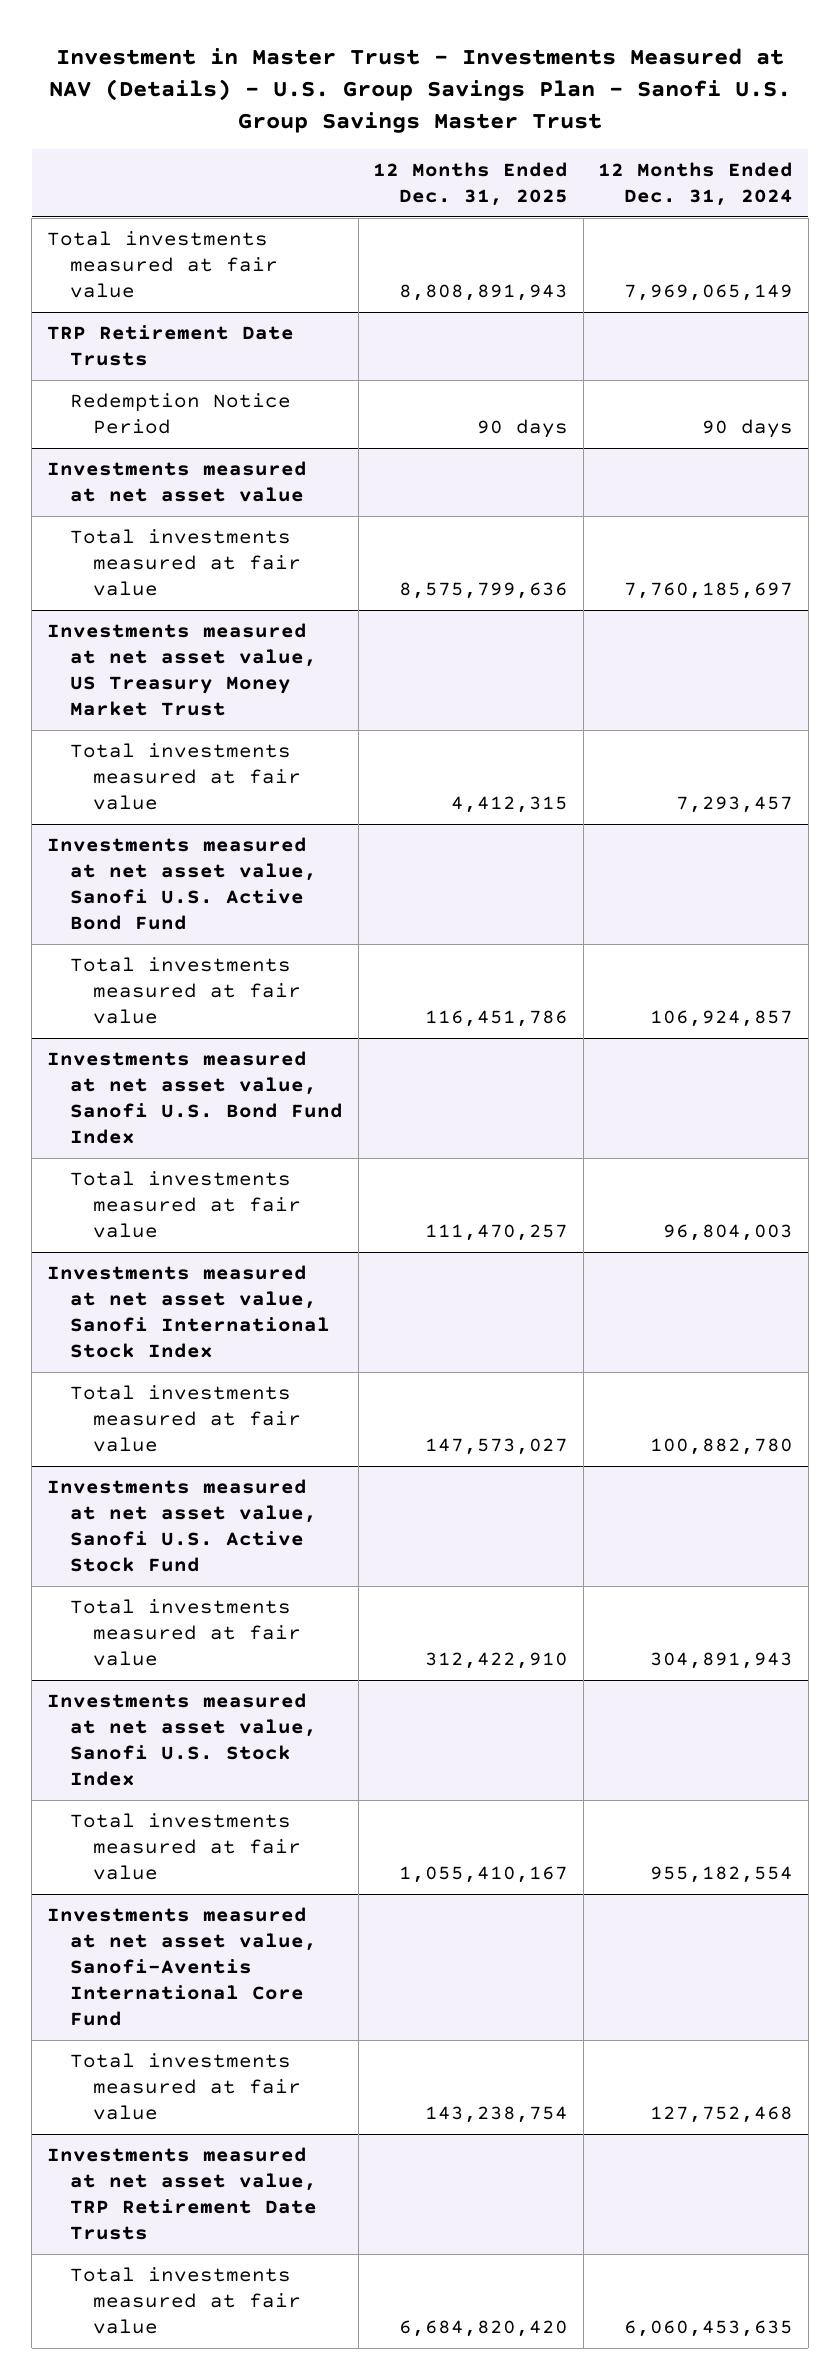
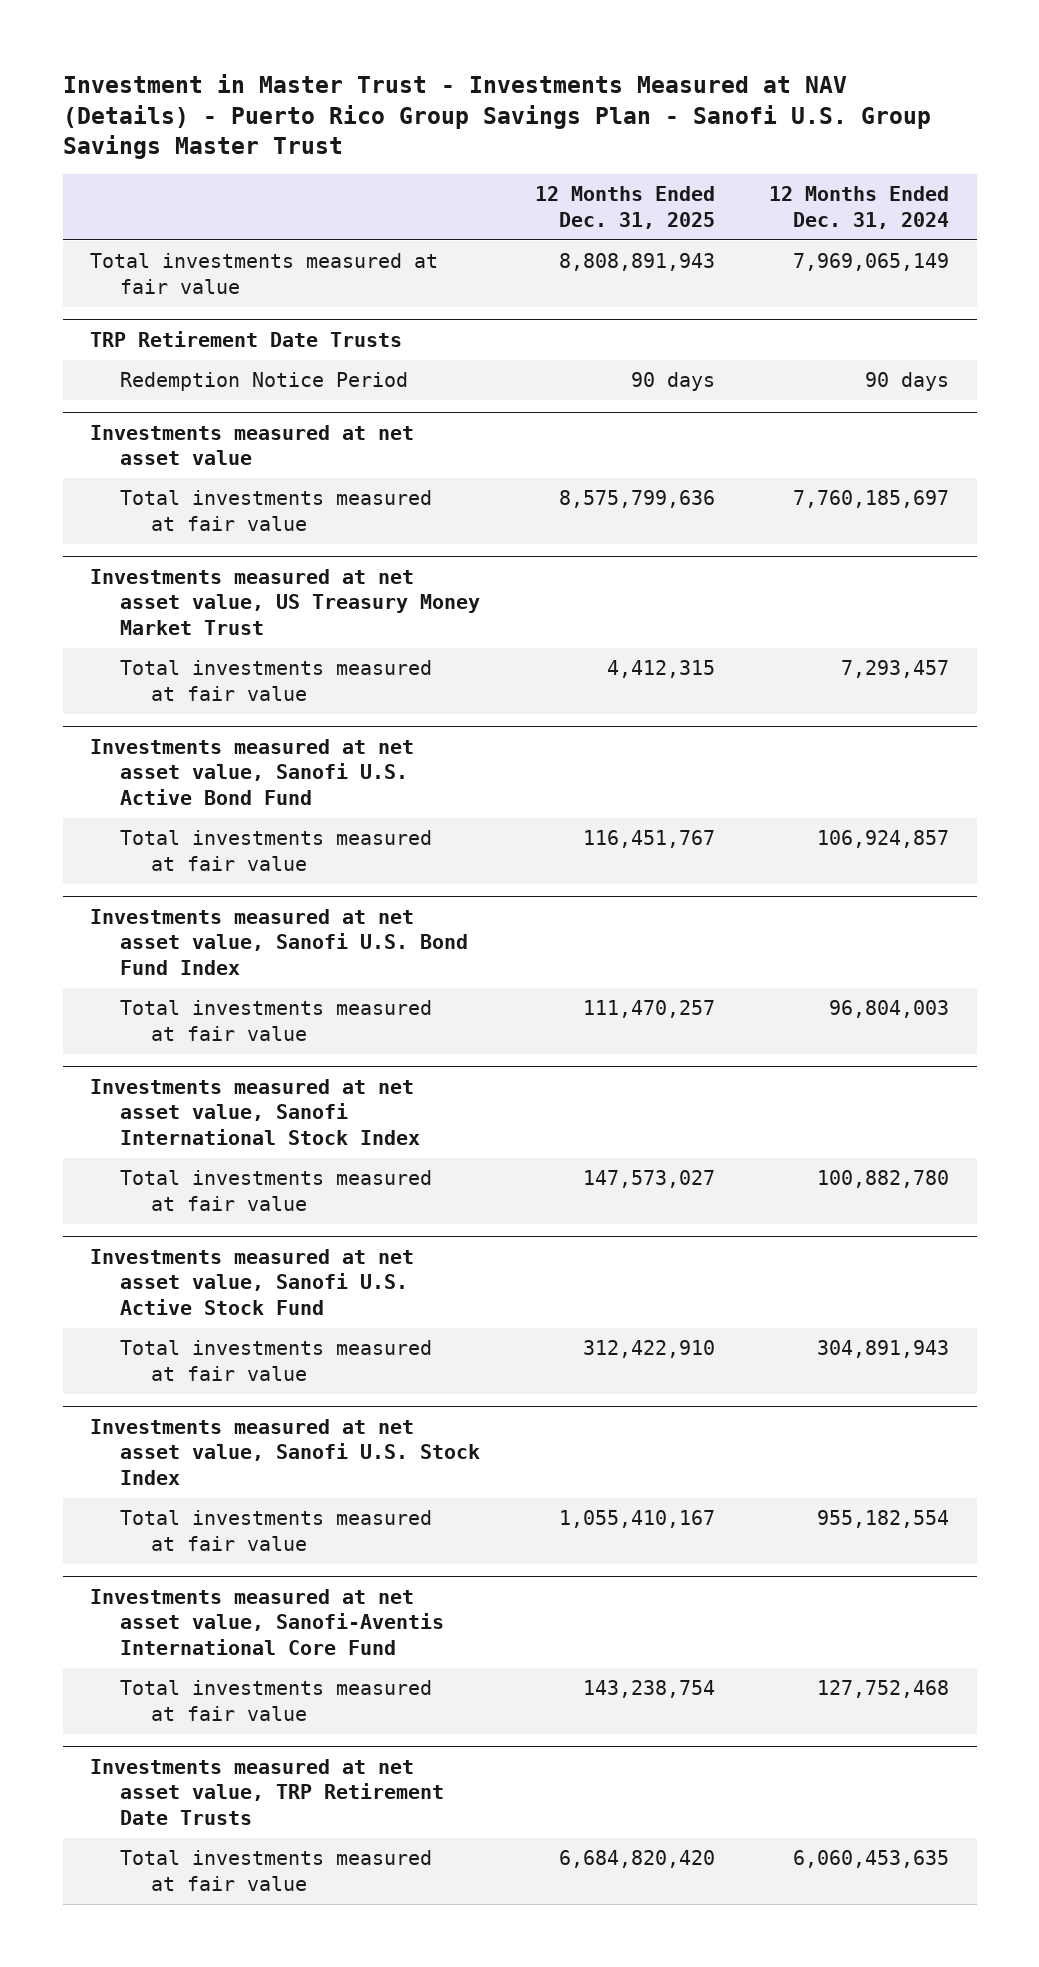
[49,47,792,134] Investment in Master Trust - Investments Measured at NAV (Details) - U.S. Group Savings Plan - Sanofi U.S. Group Savings Master Trust -> [62,74,931,160] Investment in Master Trust - Investments Measured at NAV (Details) - Puerto Rico Group Savings Plan - Sanofi U.S. Group Savings Master Trust
[425,1010,569,1028] 116,451,786 -> [582,830,715,849] 116,451,767

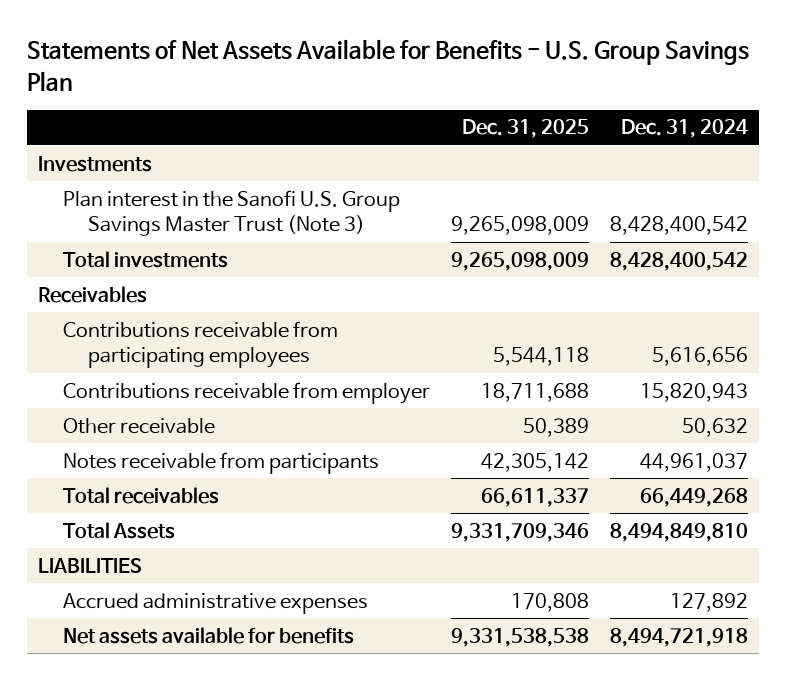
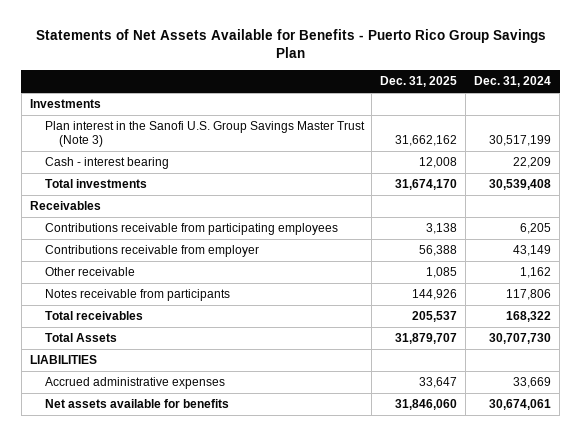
[27,39,750,91] Statements of Net Assets Available for Benefits - U.S. Group Savings Plan -> [35,28,546,59] Statements of Net Assets Available for Benefits - Puerto Rico Group Savings Plan
[451,216,590,236] 9,265,098,009 -> [395,135,458,147] 31,662,162
[610,216,749,236] 8,428,400,542 -> [489,135,552,147] 30,517,199
none -> [44,157,169,170] Cash - interest bearing
[451,251,590,271] 9,265,098,009 -> [395,179,458,191] 31,674,170
[610,251,749,271] 8,428,400,542 -> [489,179,552,191] 30,539,408
[493,347,590,367] 5,544,118 -> [426,223,458,235] 3,138
[652,347,749,367] 5,616,656 -> [520,223,552,235] 6,205
[481,382,590,402] 18,711,688 -> [419,245,458,257] 56,388
[640,382,749,402] 15,820,943 -> [513,245,552,257] 43,149
[523,417,590,437] 50,389 -> [426,267,458,279] 1,085
[682,417,749,437] 50,632 -> [520,267,552,279] 1,162
[481,452,590,472] 42,305,142 -> [412,289,458,301] 144,926
[640,452,749,472] 44,961,037 -> [506,289,552,301] 117,806
[481,487,590,507] 66,611,337 -> [412,311,458,323] 205,537
[640,487,749,507] 66,449,268 -> [506,311,552,323] 168,322
[451,522,590,542] 9,331,709,346 -> [395,333,458,345] 31,879,707
[610,522,749,542] 8,494,849,810 -> [489,333,552,345] 30,707,730
[511,592,590,612] 170,808 -> [419,377,458,389] 33,647
[670,592,749,612] 127,892 -> [513,377,552,389] 33,669
[451,627,590,647] 9,331,538,538 -> [395,399,458,411] 31,846,060
[610,627,749,647] 8,494,721,918 -> [489,399,552,411] 30,674,061

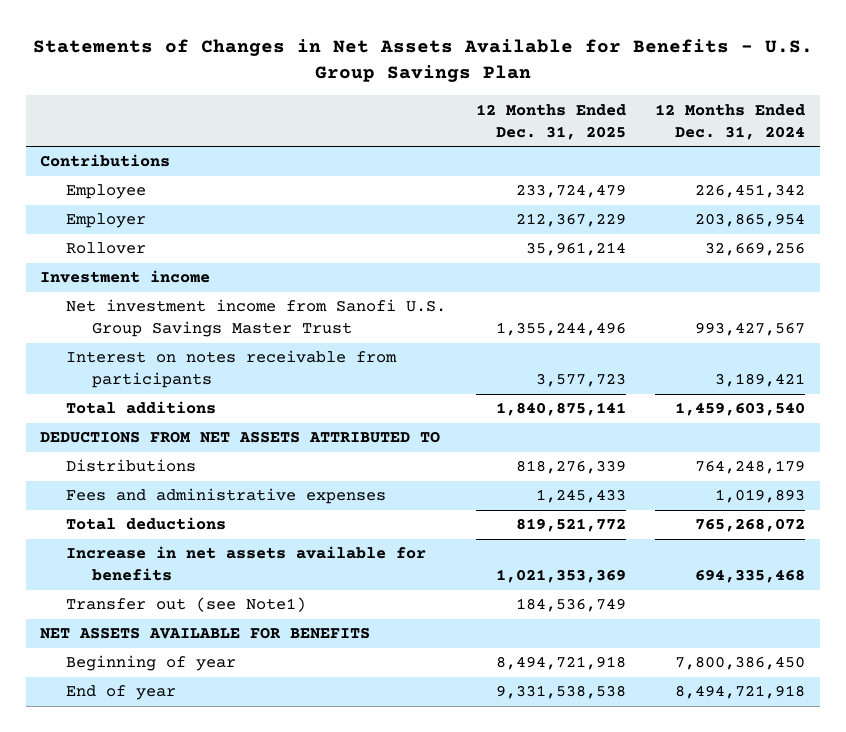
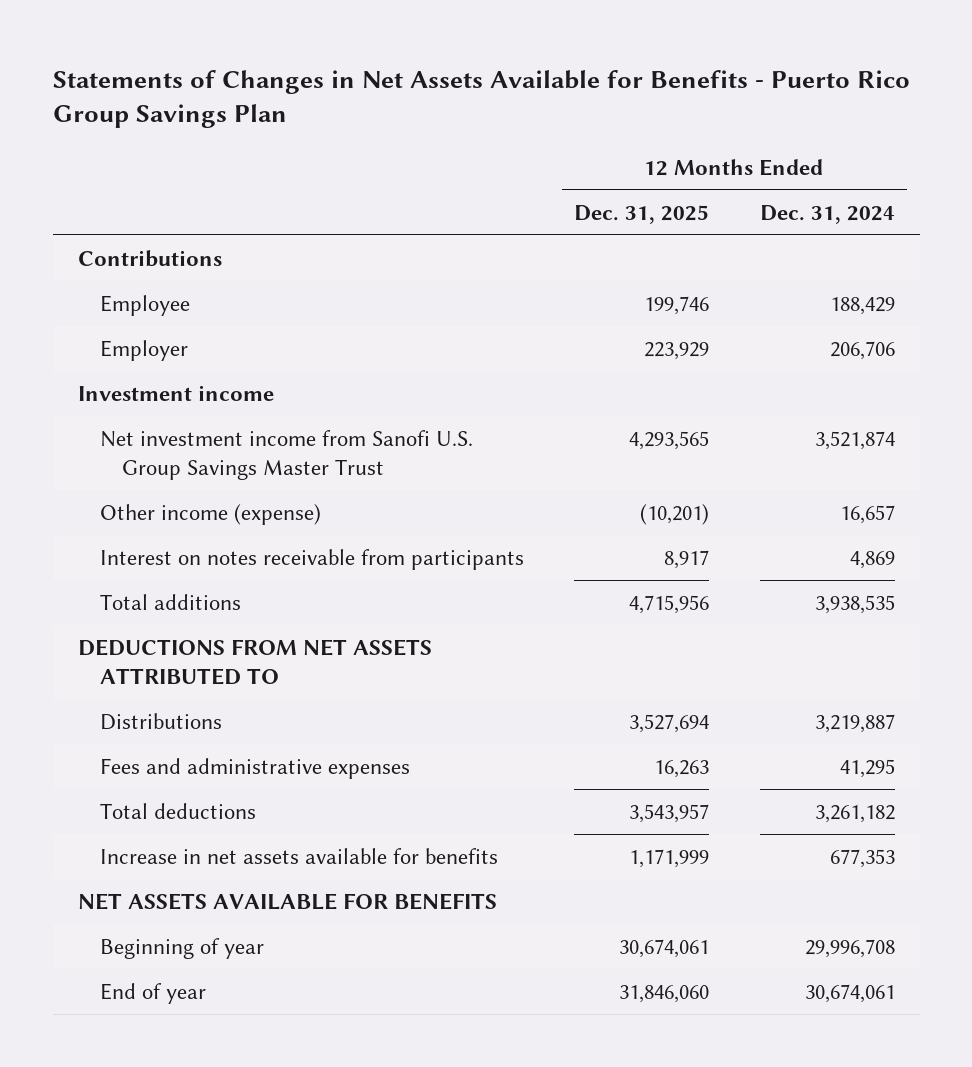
[32,38,813,83] Statements of Changes in Net Assets Available for Benefits - U.S. Group Savings Plan -> [52,69,910,129] Statements of Changes in Net Assets Available for Benefits - Puerto Rico Group Savings Plan
[66,242,147,255] Rollover -> none
[515,184,626,199] 233,724,479 -> [644,295,710,315] 199,746
[695,184,806,199] 226,451,342 -> [829,296,895,315] 188,429
[515,213,626,228] 212,367,229 -> [644,341,710,360] 223,929
[695,213,806,228] 203,865,954 -> [829,340,895,360] 206,706
[495,322,626,337] 1,355,244,496 -> [629,430,710,450] 4,293,565
[695,322,806,337] 993,427,567 -> [814,430,895,450] 3,521,874
none -> [99,503,321,525] Other income (expense)
[535,373,626,388] 3,577,723 -> [664,549,710,569] 8,917
[715,373,806,388] 3,189,421 -> [849,550,895,569] 4,869
[495,402,626,417] 1,840,875,141 -> [629,594,710,614] 4,715,956
[675,402,806,417] 1,459,603,540 -> [814,594,895,614] 3,938,535
[66,597,307,613] Transfer out (see Note1) -> none
[515,460,626,475] 818,276,339 -> [629,713,710,733] 3,527,694
[695,460,806,475] 764,248,179 -> [814,713,895,733] 3,219,887
[535,489,626,504] 1,245,433 -> [654,759,710,778] 16,263
[715,489,806,504] 1,019,893 -> [839,758,895,778] 41,295
[515,518,626,533] 819,521,772 -> [629,803,710,823] 3,543,957
[695,518,806,533] 765,268,072 -> [814,804,895,823] 3,261,182
[495,569,626,584] 1,021,353,369 -> [629,848,710,868] 1,171,999
[695,569,806,584] 694,335,468 -> [829,848,895,868] 677,353
[495,656,626,671] 8,494,721,918 -> [619,938,710,958] 30,674,061
[675,656,806,671] 7,800,386,450 -> [804,938,895,958] 29,996,708
[495,685,626,700] 9,331,538,538 -> [619,984,710,1003] 31,846,060
[675,685,806,700] 8,494,721,918 -> [804,983,895,1003] 30,674,061

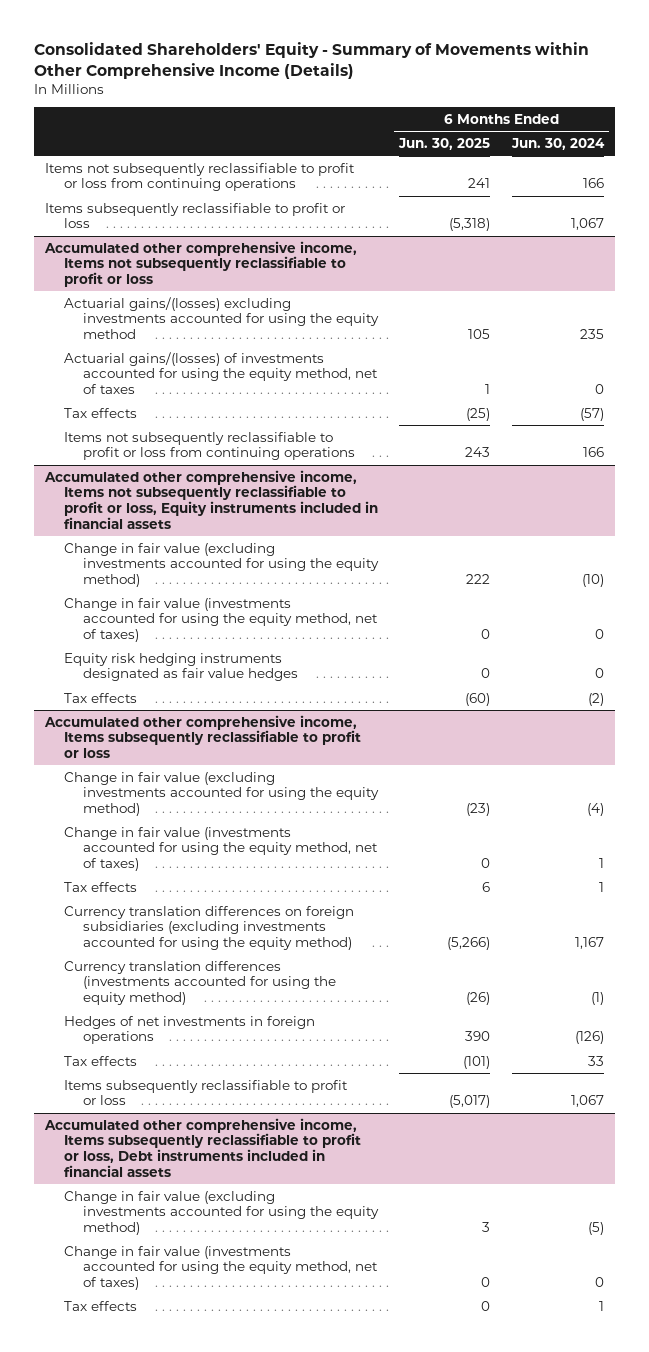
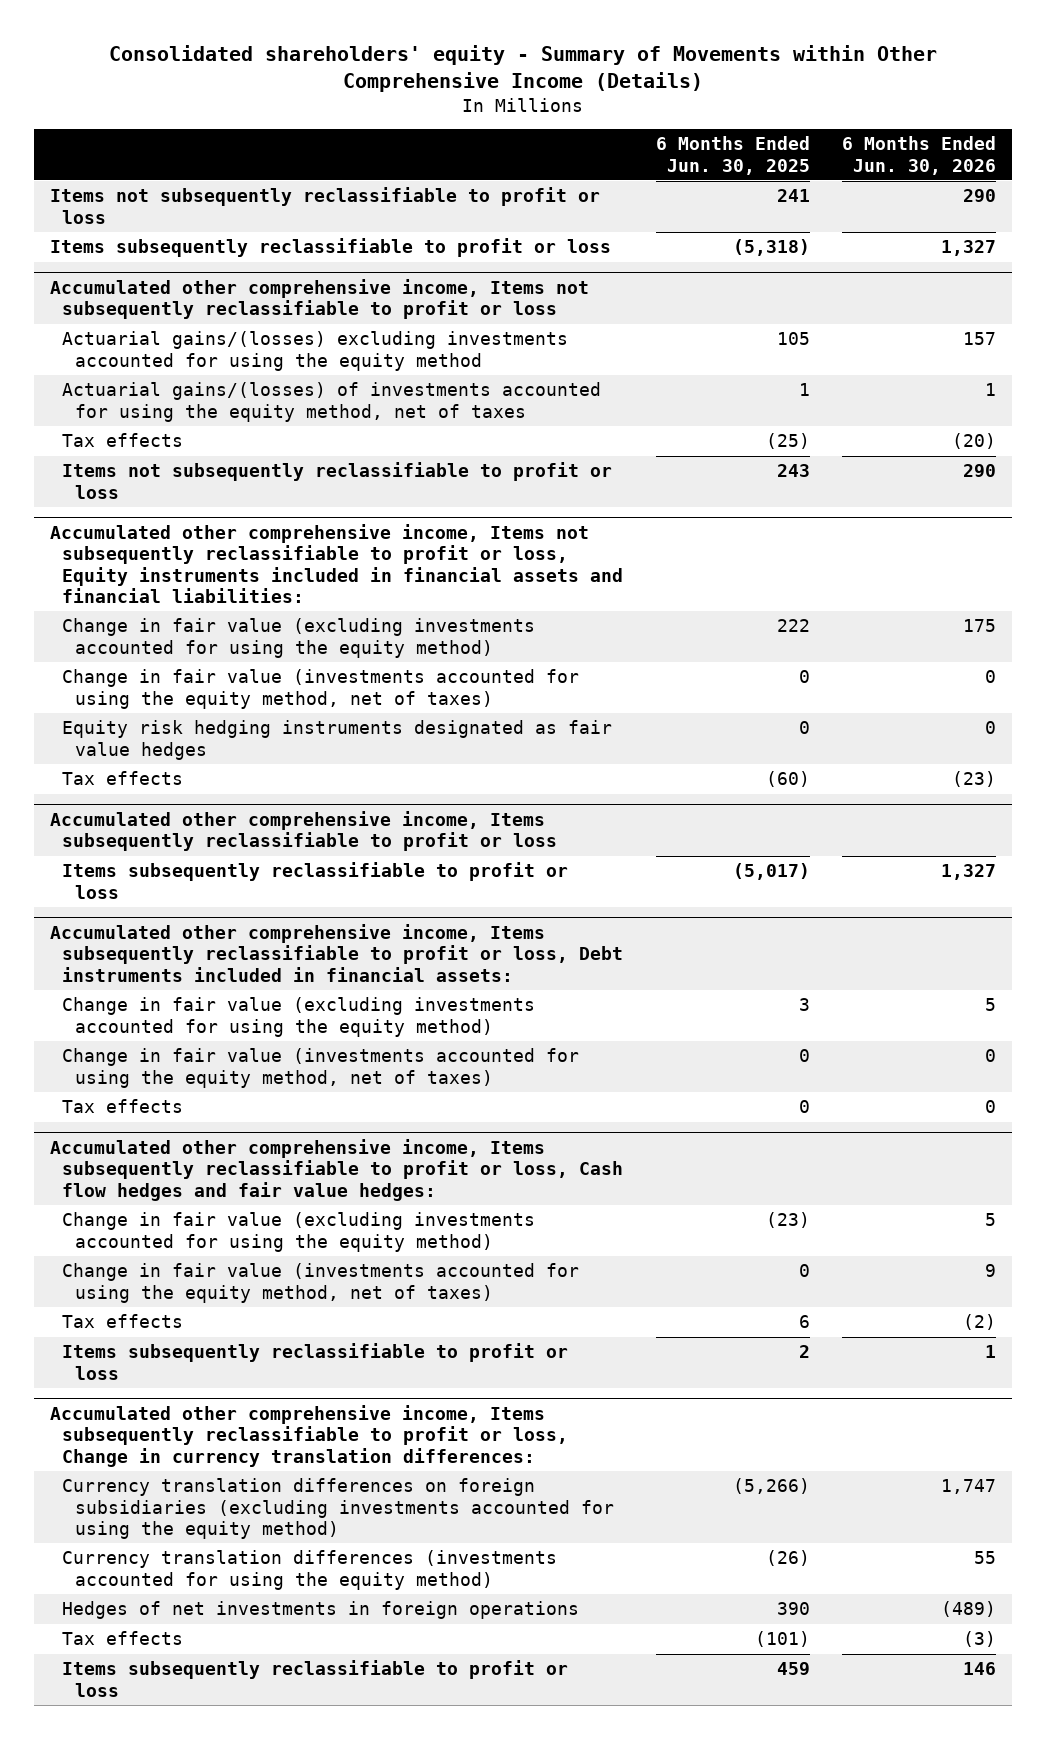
[33,41,589,79] Consolidated Shareholders' Equity - Summary of Movements within Other Comprehensive Income (Details) -> [109,44,938,93] Consolidated shareholders' equity - Summary of Movements within Other Comprehensive Income (Details)
[511,137,606,150] Jun. 30, 2024 -> none
none -> [842,136,997,175] 6 Months Ended Jun. 30, 2026
[44,162,355,192] Items not subsequently reclassifiable to profit or loss from continuing operations -> [49,187,600,224] Items not subsequently reclassifiable to profit or loss
[63,431,355,461] Items not subsequently reclassifiable to profit or loss from continuing operations -> [62,462,613,499] Items not subsequently reclassifiable to profit or loss
[43,469,378,529] Accumulated other comprehensive income, Items not subsequently reclassifiable to profit or loss, Equity instruments included in financial assets -> [49,523,624,603] Accumulated other comprehensive income, Items not subsequently reclassifiable to profit or loss, Equity instruments included in financial assets and financial liabilities:
[63,1079,348,1106] Items subsequently reclassifiable to profit or loss -> [62,862,569,899] Items subsequently reclassifiable to profit or loss
none -> [49,923,624,982] Accumulated other comprehensive income, Items subsequently reclassifiable to profit or loss, Debt instruments included in financial assets:
none -> [62,997,536,1037] Change in fair value (excluding investments accounted for using the equity method)
none -> [62,1048,580,1088] Change in fair value (investments accounted for using the equity method, net of taxes)
none -> [62,1099,184,1114] Tax effects
none -> [49,1138,624,1201] Accumulated other comprehensive income, Items subsequently reclassifiable to profit or loss, Cash flow hedges and fair value hedges:
none -> [62,1343,569,1380] Items subsequently reclassifiable to profit or loss
none -> [49,1404,569,1467] Accumulated other comprehensive income, Items subsequently reclassifiable to profit or loss, Change in currency translation differences:
[43,1117,361,1177] Accumulated other comprehensive income, Items subsequently reclassifiable to profit or loss, Debt instruments included in financial assets -> none
[63,1190,379,1235] Change in fair value (excluding investments accounted for using the equity method) -> none
[63,1245,378,1290] Change in fair value (investments accounted for using the equity method, net of taxes) -> none
[63,1300,137,1311] Tax effects -> none
none -> [62,1660,569,1697] Items subsequently reclassifiable to profit or loss

